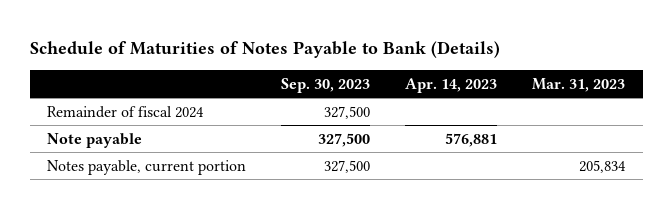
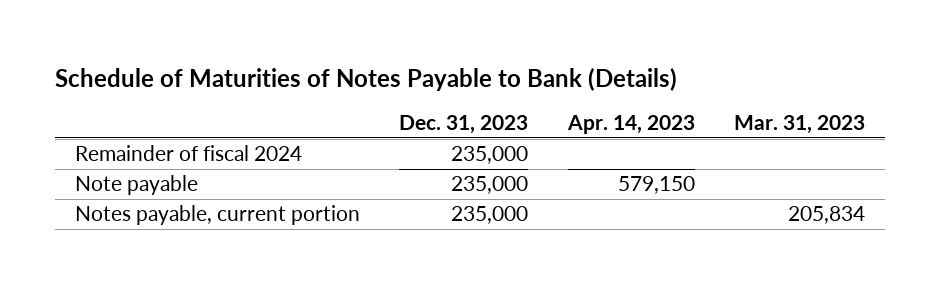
[281,77,371,93] Sep. 30, 2023 -> none
none -> [399,115,529,135] Dec. 31, 2023
[445,132,498,147] 576,881 -> [617,176,695,195] 579,150

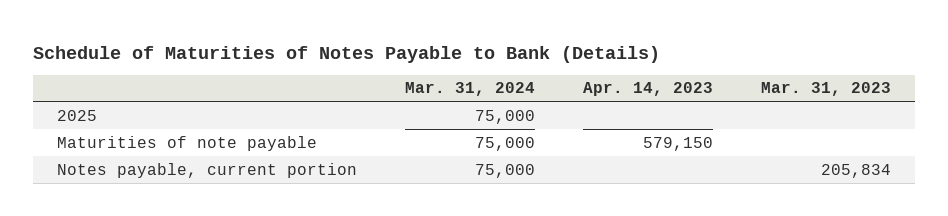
[399,115,529,135] Dec. 31, 2023 -> none
none -> [405,82,536,97] Mar. 31, 2024
[74,145,302,162] Remainder of fiscal 2024 -> none
none -> [57,109,98,121] 2025
[74,175,198,196] Note payable -> [57,135,318,151] Maturities of note payable

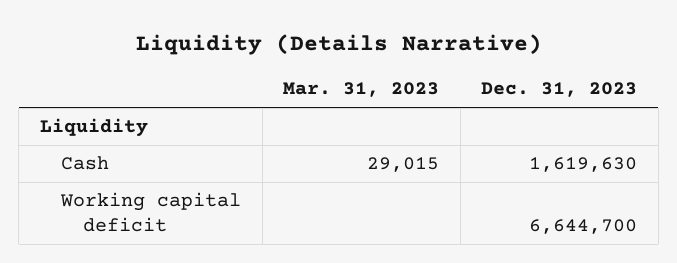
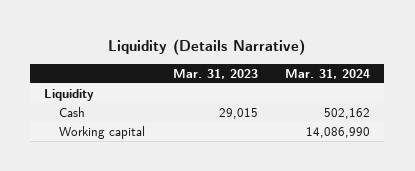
[481,82,638,98] Dec. 31, 2023 -> none
none -> [285,68,371,79] Mar. 31, 2024
[60,192,242,233] Working capital deficit -> [58,125,145,139] Working capital

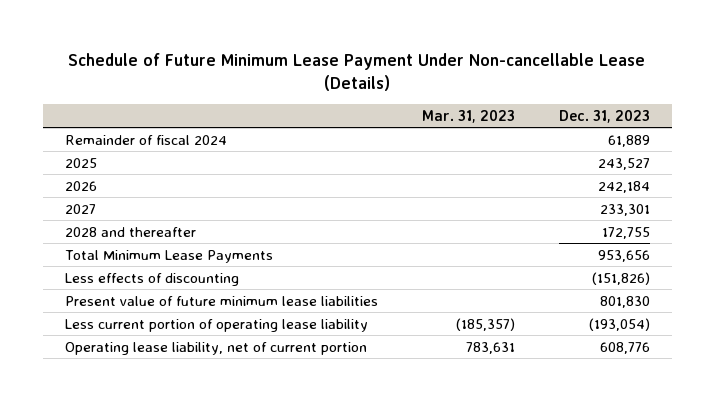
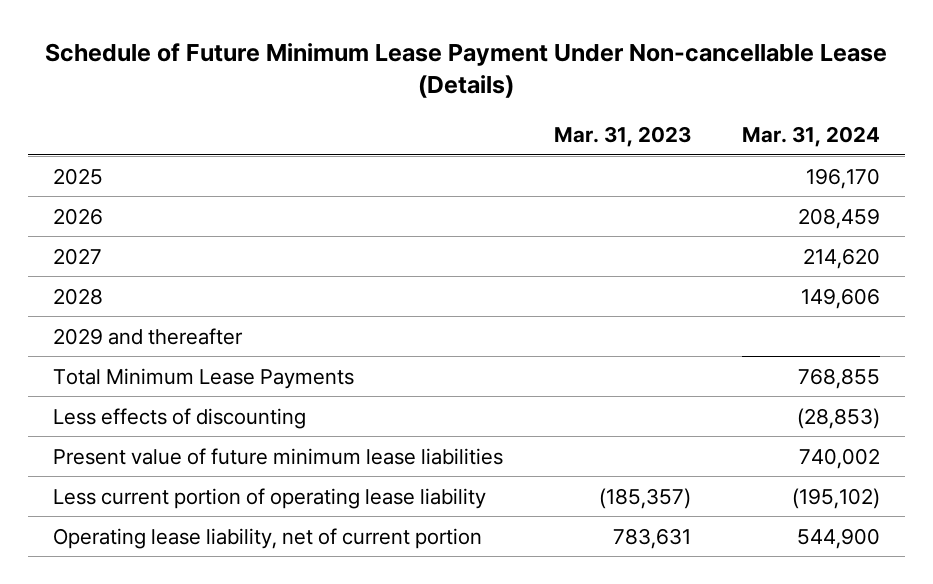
[558,109,650,123] Dec. 31, 2023 -> none
none -> [741,126,880,148] Mar. 31, 2024
[65,134,228,145] Remainder of fiscal 2024 -> none
none -> [53,287,104,305] 2028
[65,226,197,237] 2028 and thereafter -> [53,327,244,345] 2029 and thereafter

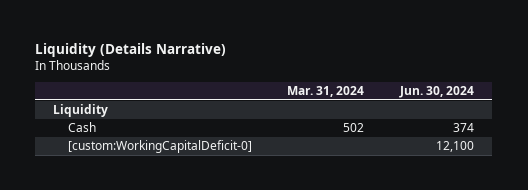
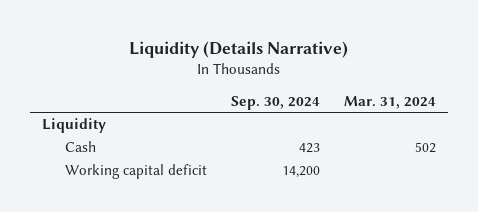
[399,86,475,99] Jun. 30, 2024 -> none
none -> [231,95,321,110] Sep. 30, 2024
[67,140,252,154] [custom:WorkingCapitalDeficit-0] -> [65,164,208,180] Working capital deficit

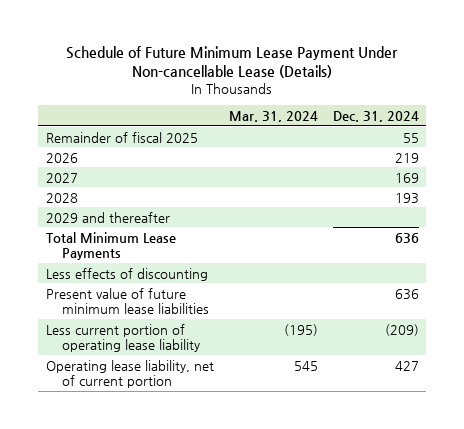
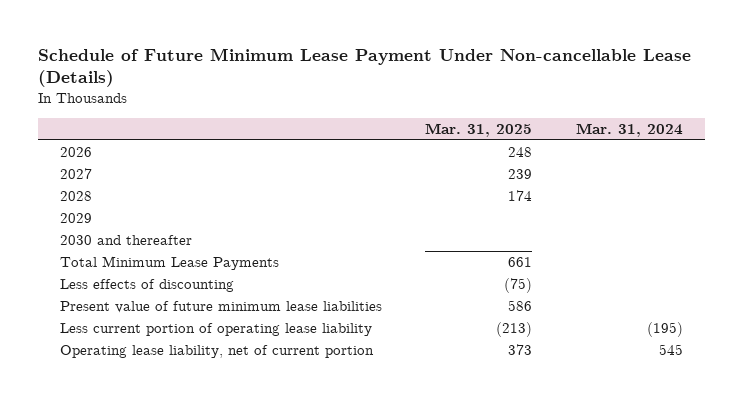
[332,110,419,122] Dec. 31, 2024 -> none
none -> [425,122,533,137] Mar. 31, 2025
[45,131,198,143] Remainder of fiscal 2025 -> none
none -> [59,213,92,224] 2029
[45,211,170,223] 2029 and thereafter -> [59,235,192,246] 2030 and thereafter

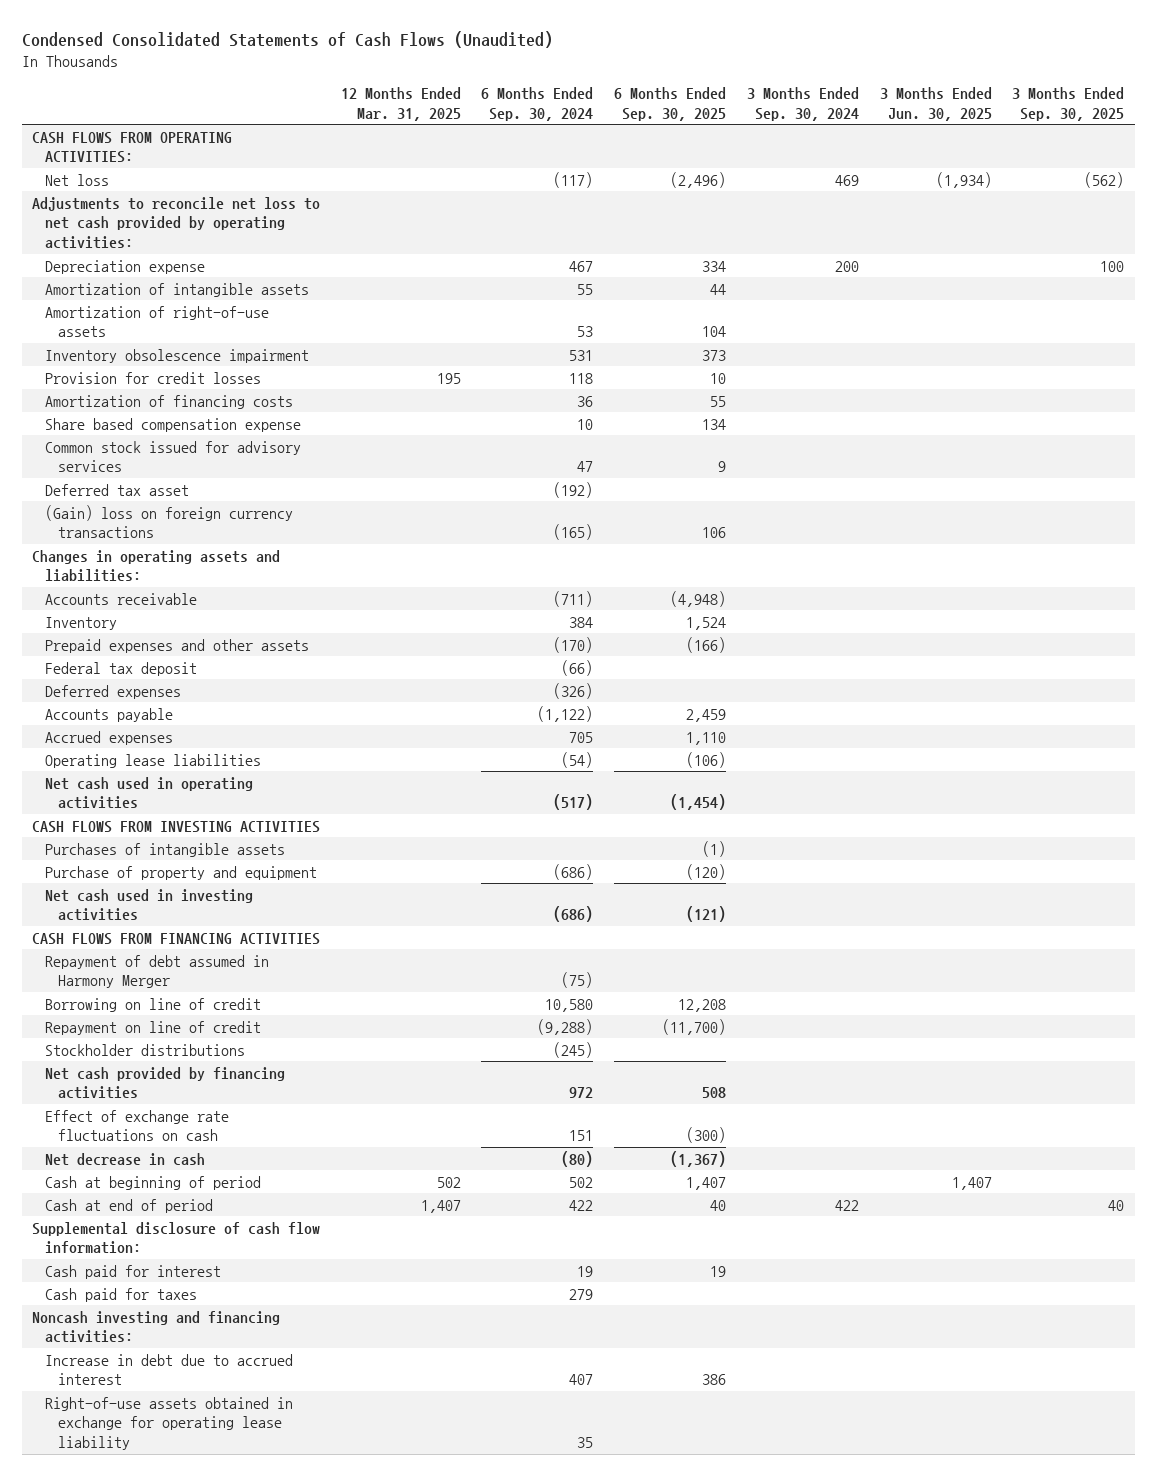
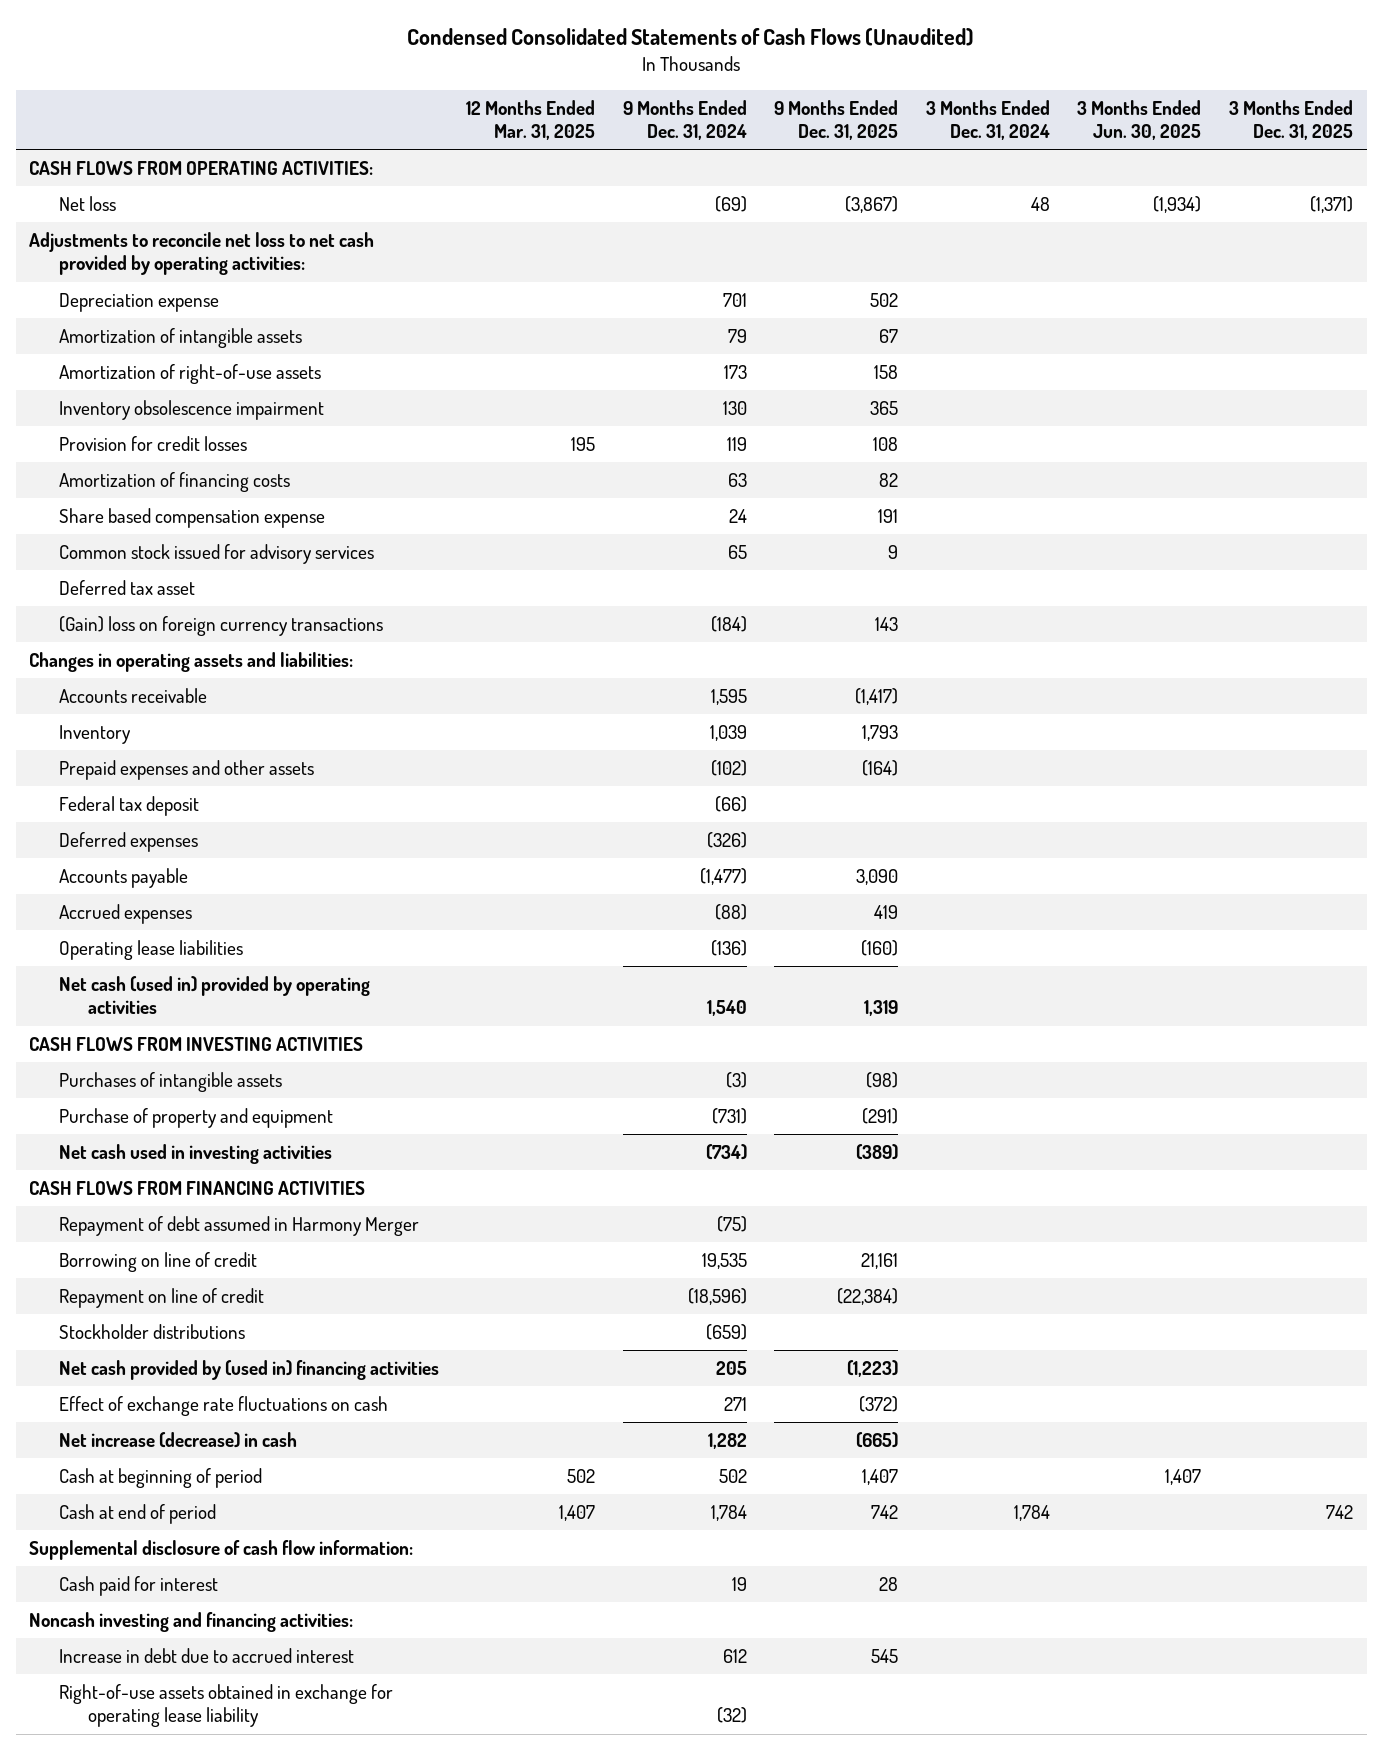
[481,86,594,121] 6 Months Ended Sep. 30, 2024 -> none
[614,86,727,121] 6 Months Ended Sep. 30, 2025 -> none
[746,86,859,121] 3 Months Ended Sep. 30, 2024 -> none
[1012,86,1125,121] 3 Months Ended Sep. 30, 2025 -> none
none -> [622,99,747,140] 9 Months Ended Dec. 31, 2024
none -> [774,99,899,140] 9 Months Ended Dec. 31, 2025
none -> [925,99,1050,140] 3 Months Ended Dec. 31, 2024
none -> [1228,99,1353,140] 3 Months Ended Dec. 31, 2025
[44,776,253,810] Net cash used in operating activities -> [58,976,370,1015] Net cash (used in) provided by operating activities
[44,1066,285,1100] Net cash provided by financing activities -> [58,1360,439,1381] Net cash provided by (used in) financing activities
[44,1152,205,1166] Net decrease in cash -> [58,1432,297,1449] Net increase (decrease) in cash
[44,1287,197,1302] Cash paid for taxes -> none

